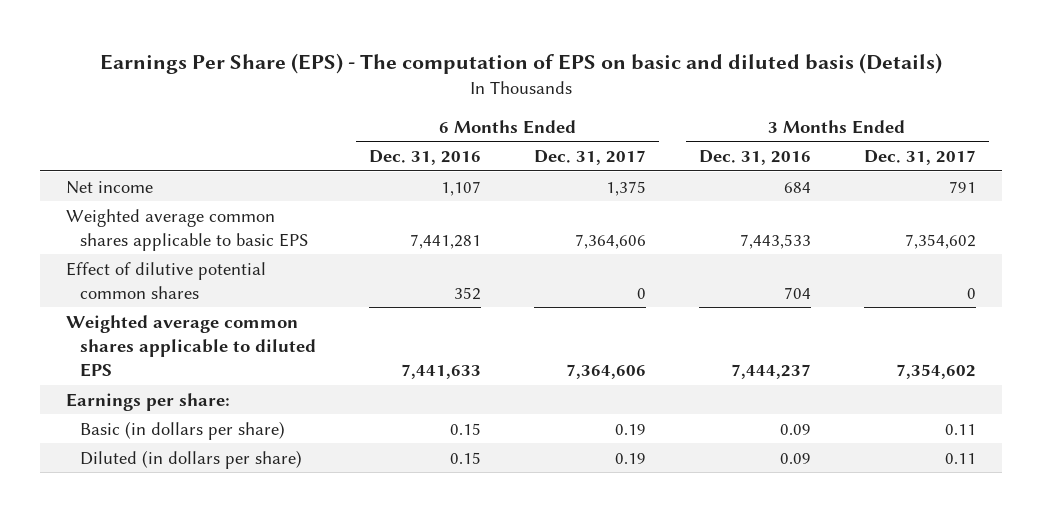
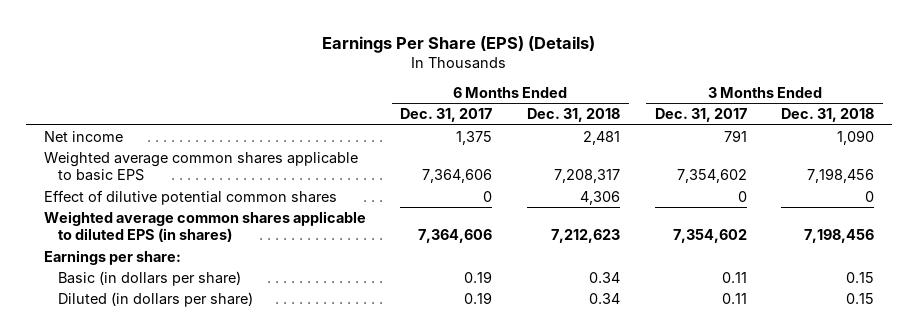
[99,52,942,74] Earnings Per Share (EPS) - The computation of EPS on basic and diluted basis (Details) -> [322,35,596,53] Earnings Per Share (EPS) (Details)
[369,150,482,166] Dec. 31, 2016 -> none
[698,150,811,166] Dec. 31, 2016 -> none
none -> [527,108,621,123] Dec. 31, 2018
none -> [781,108,875,123] Dec. 31, 2018
[66,314,317,378] Weighted average common shares applicable to diluted EPS -> [43,210,366,243] Weighted average common shares applicable to diluted EPS (in shares)

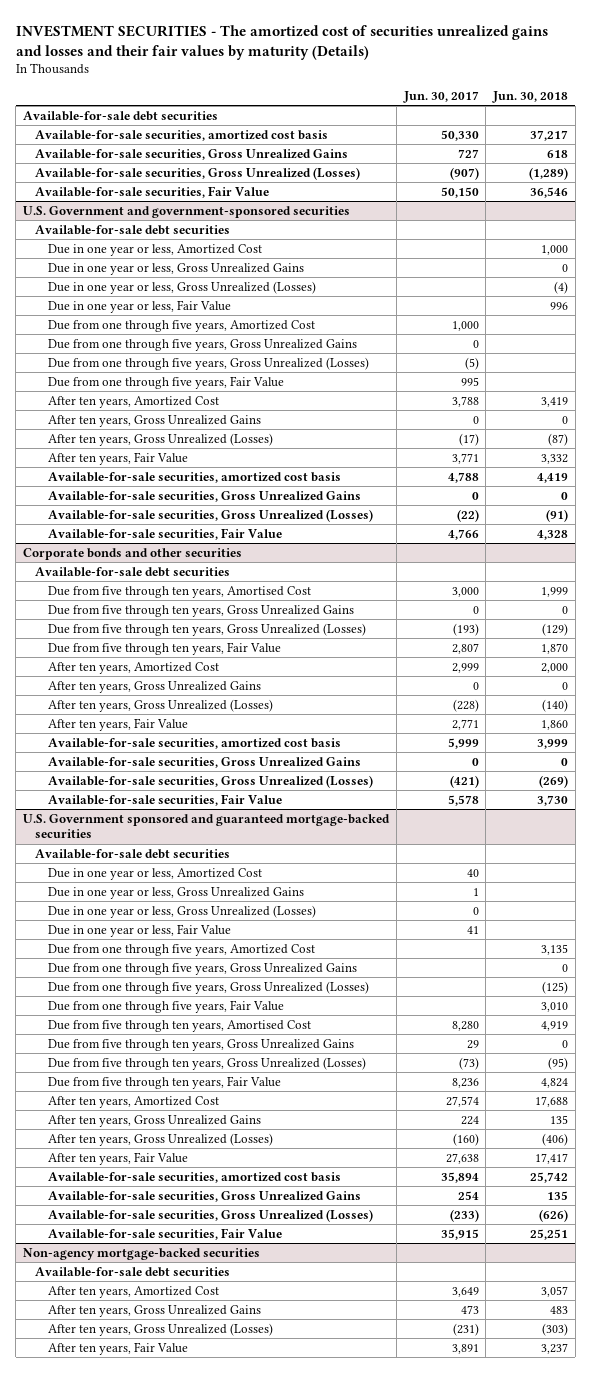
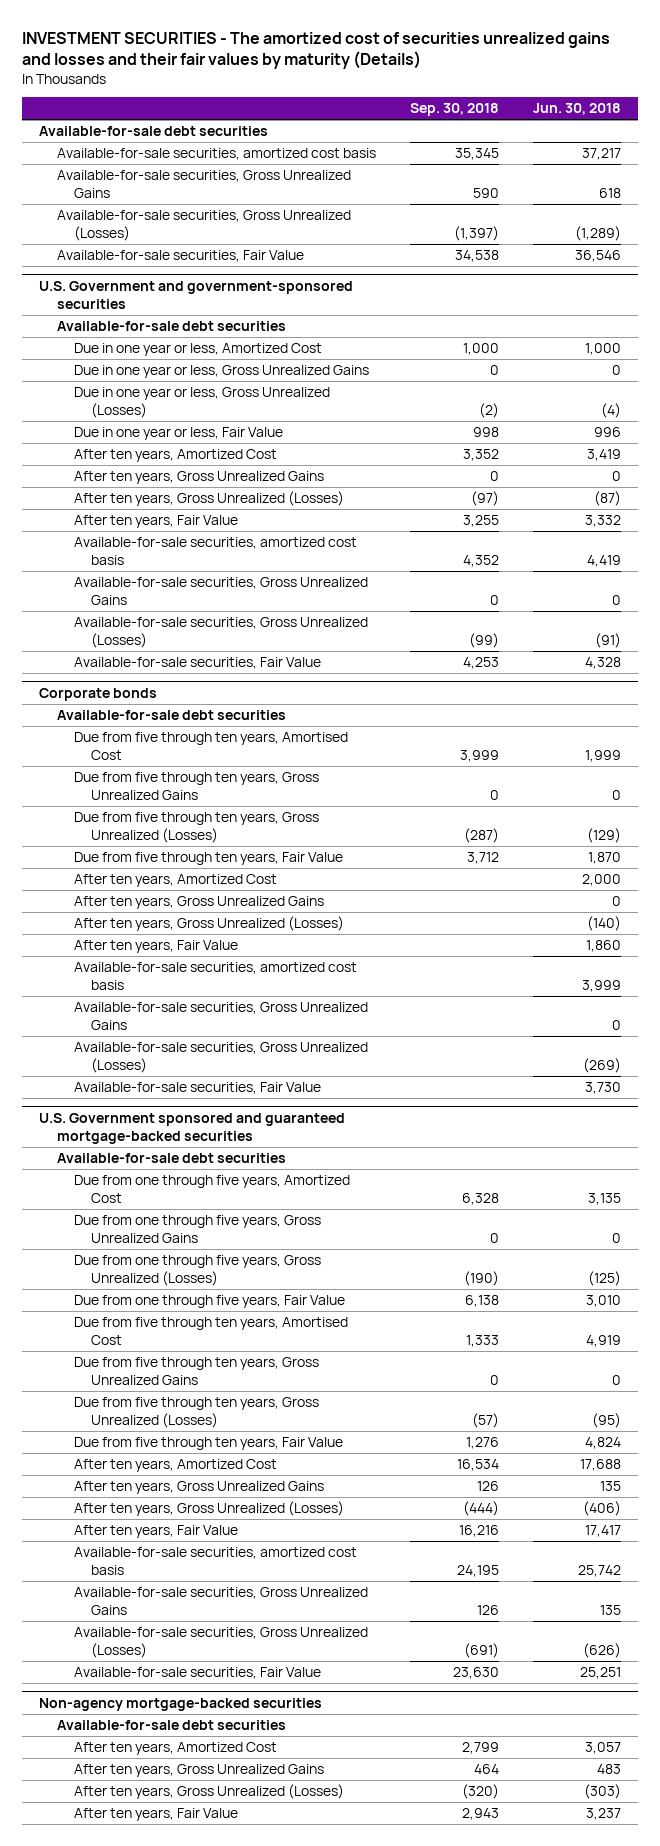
[402,90,479,103] Jun. 30, 2017 -> none
none -> [409,103,499,117] Sep. 30, 2018
[47,319,315,332] Due from one through five years, Amortized Cost -> none
[47,338,357,351] Due from one through five years, Gross Unrealized Gains -> none
[47,356,369,370] Due from one through five years, Gross Unrealized (Losses) -> none
[47,375,284,389] Due from one through five years, Fair Value -> none
[22,547,242,560] Corporate bonds and other securities -> [39,687,158,701] Corporate bonds
[47,867,262,880] Due in one year or less, Amortized Cost -> none
[47,886,304,899] Due in one year or less, Gross Unrealized Gains -> none
[47,904,316,918] Due in one year or less, Gross Unrealized (Losses) -> none
[47,923,231,937] Due in one year or less, Fair Value -> none

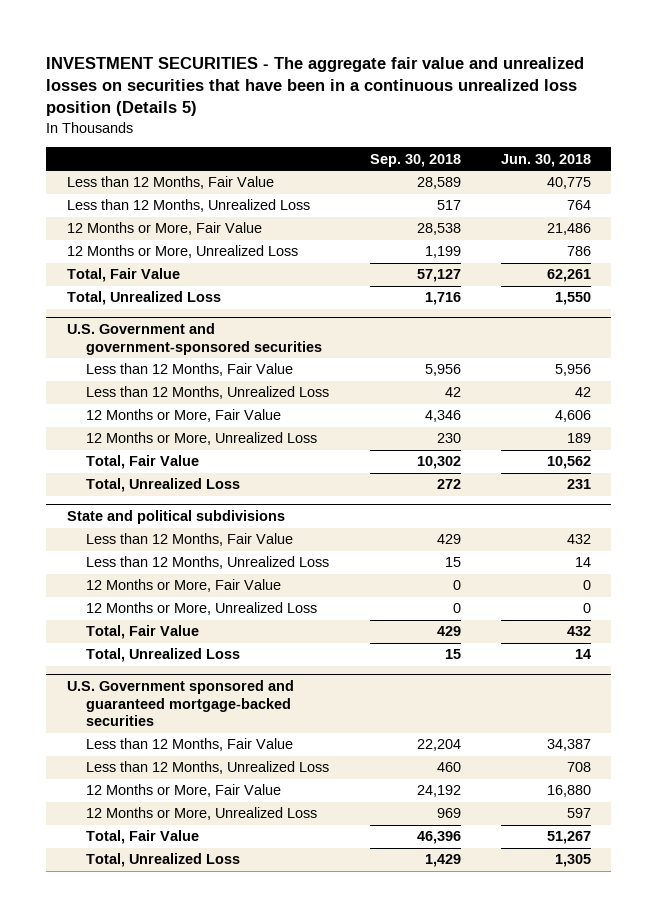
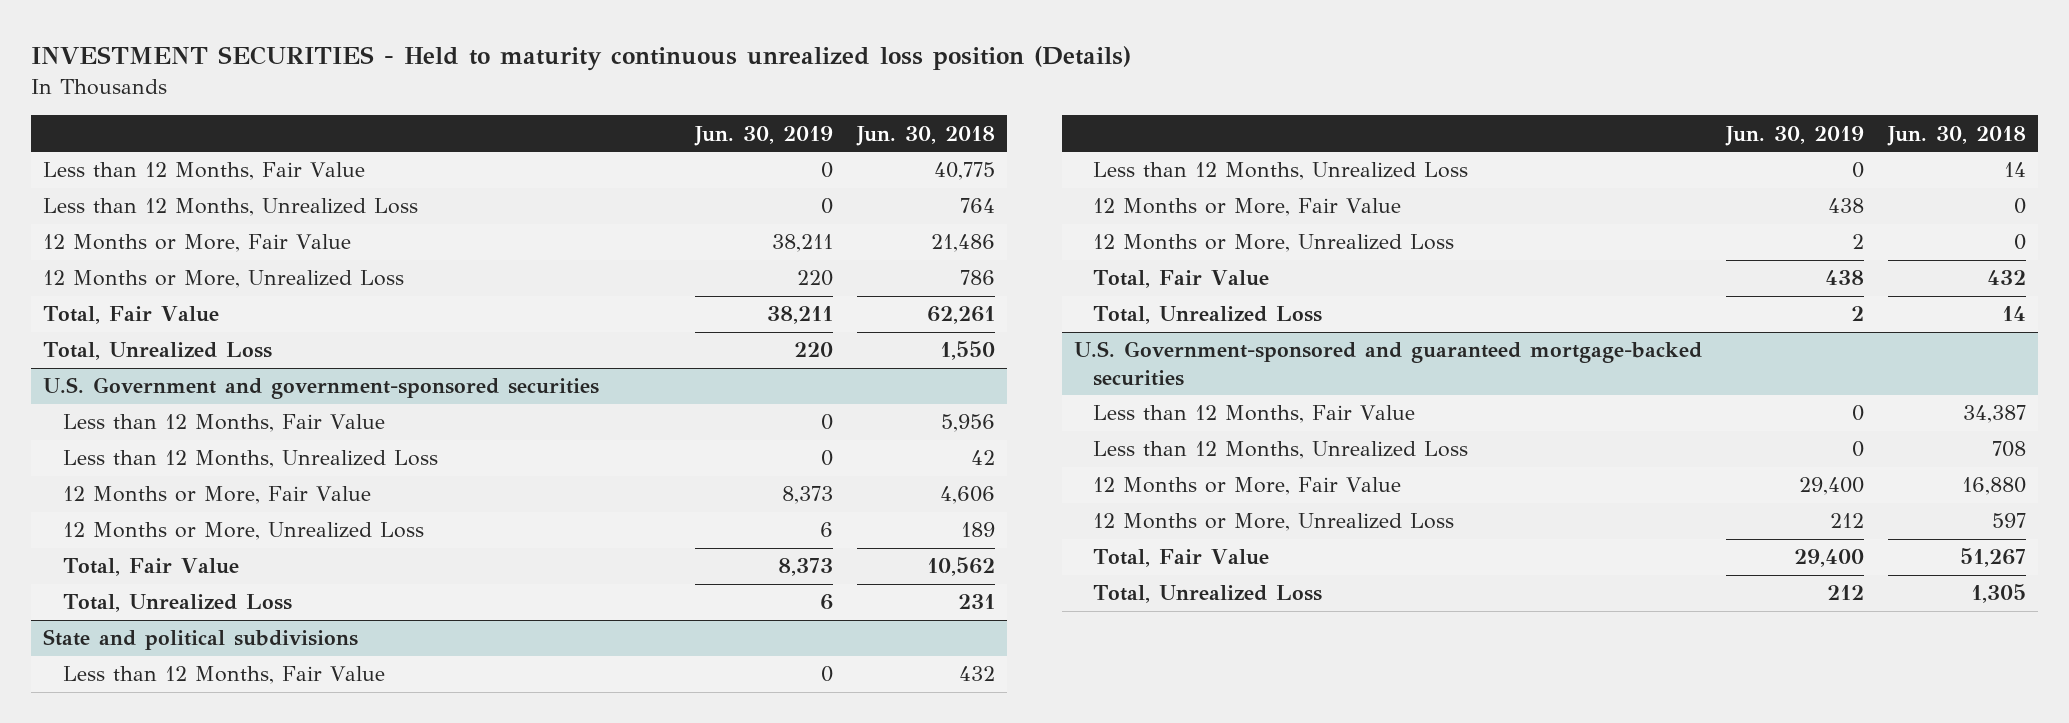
[46,56,585,117] INVESTMENT SECURITIES - The aggregate fair value and unrealized losses on securities that have been in a continuous unrealized loss position (Details 5) -> [30,46,1131,72] INVESTMENT SECURITIES - Held to maturity continuous unrealized loss position (Details)
[369,153,461,167] Sep. 30, 2018 -> none
none -> [694,125,834,146] Jun. 30, 2019
[66,680,294,727] U.S. Government sponsored and guaranteed mortgage-backed securities -> [1073,341,1702,386] U.S. Government-sponsored and guaranteed mortgage-backed securities

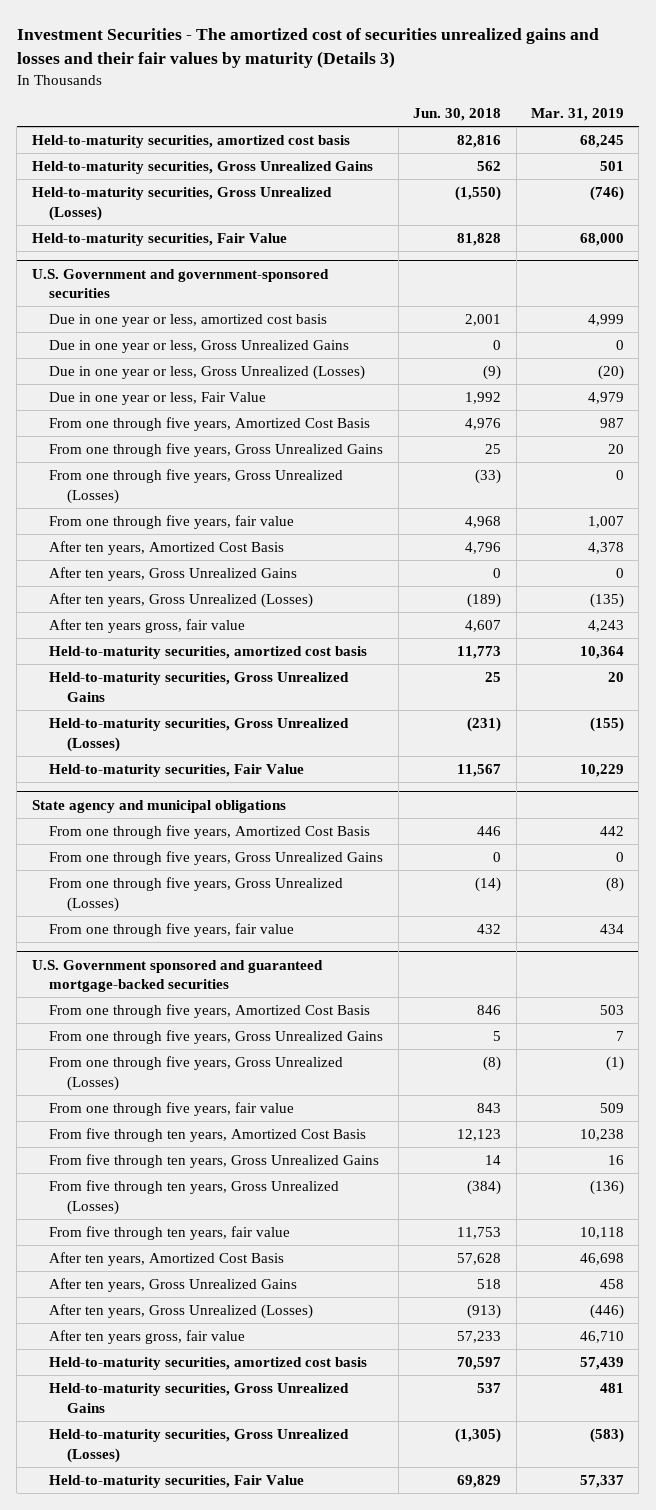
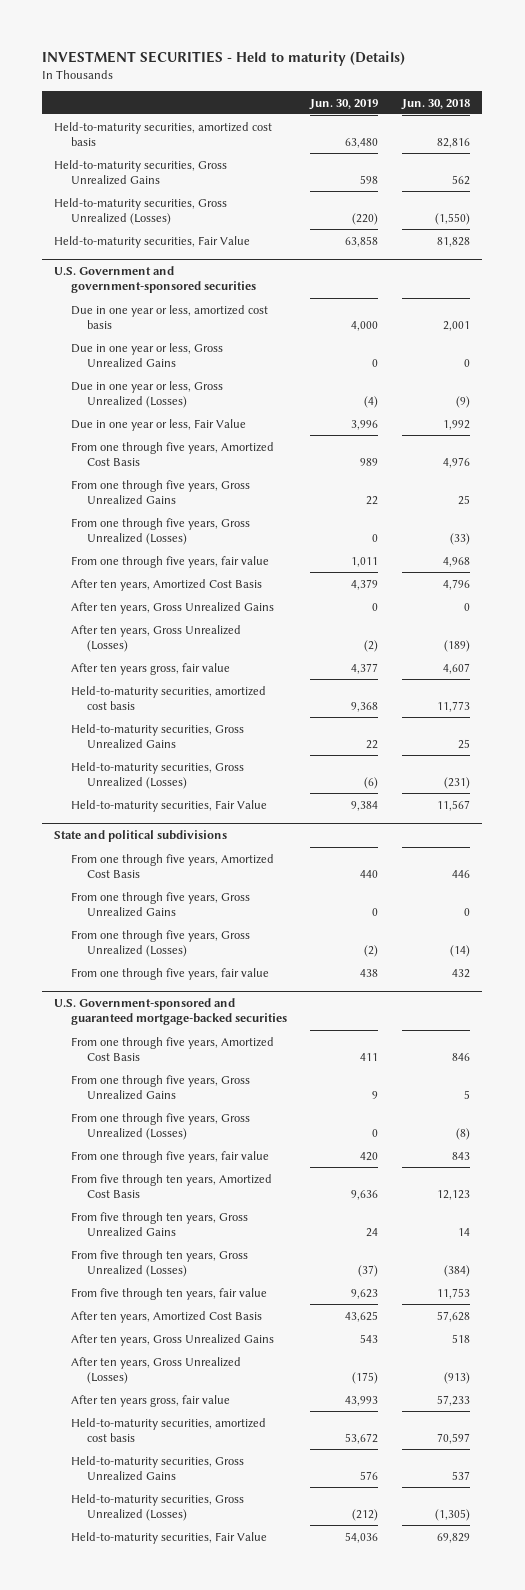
[16,28,599,69] Investment Securities - The amortized cost of securities unrealized gains and losses and their fair values by maturity (Details 3) -> [42,50,406,66] INVESTMENT SECURITIES - Held to maturity (Details)
[530,107,624,121] Mar. 31, 2019 -> none
none -> [309,98,379,110] Jun. 30, 2019
[31,799,286,813] State agency and municipal obligations -> [54,830,228,843] State and political subdivisions
[31,959,323,993] U.S. Government sponsored and guaranteed mortgage-backed securities -> [54,998,287,1026] U.S. Government-sponsored and guaranteed mortgage-backed securities

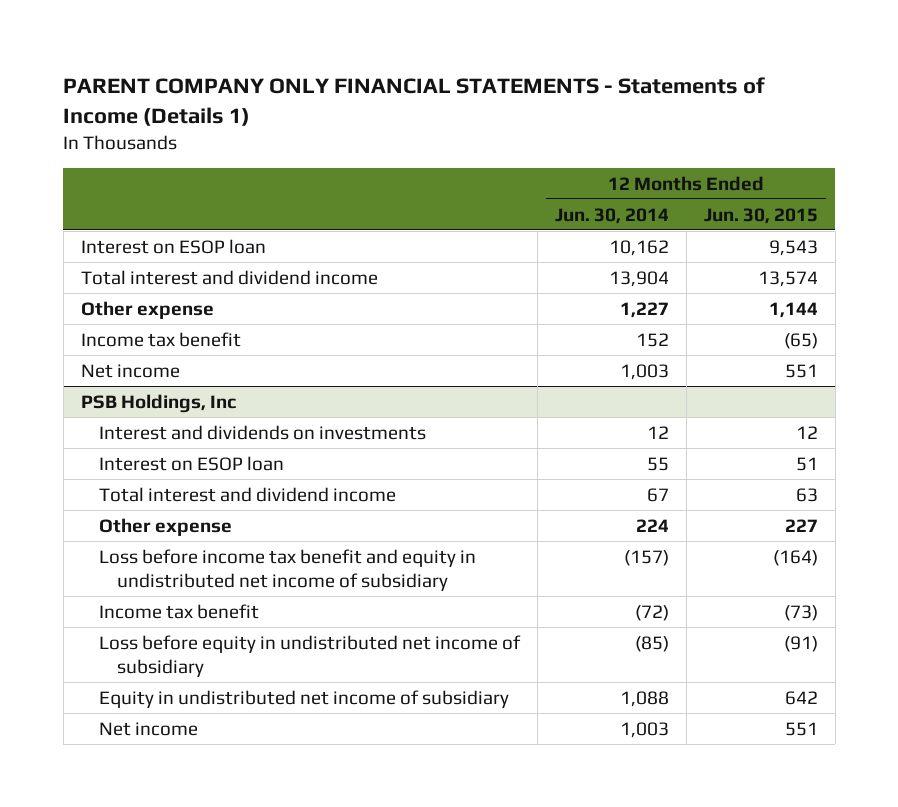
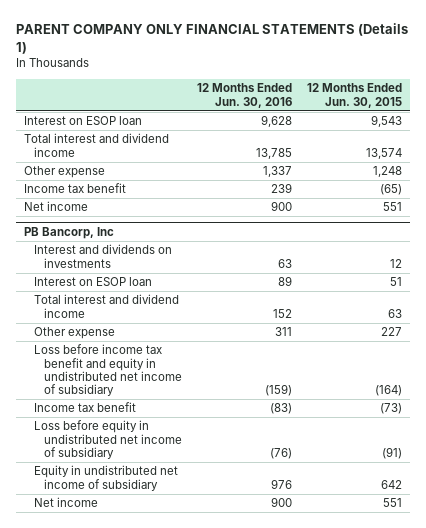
[63,76,766,126] PARENT COMPANY ONLY FINANCIAL STATEMENTS - Statements of Income (Details 1) -> [16,22,409,54] PARENT COMPANY ONLY FINANCIAL STATEMENTS (Details 1)
[554,207,669,224] Jun. 30, 2014 -> none
none -> [197,83,293,108] 12 Months Ended Jun. 30, 2016
[768,301,818,318] 1,144 -> [373,166,403,178] 1,248
[80,393,236,413] PSB Holdings, Inc -> [23,227,114,240] PB Bancorp, Inc

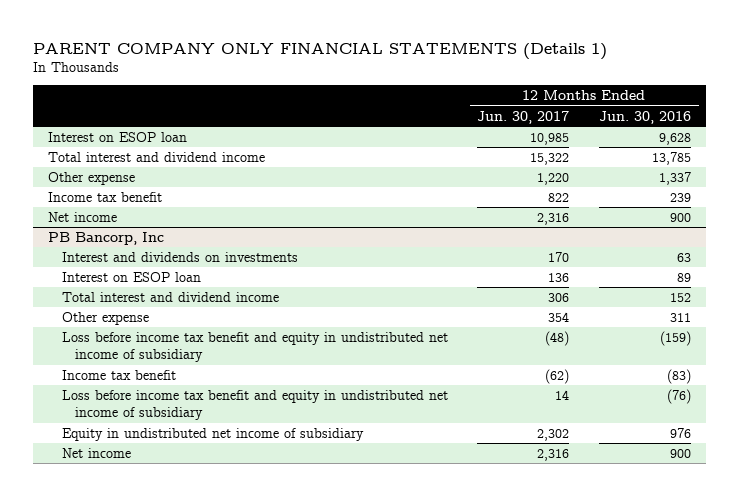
[307,83,403,108] 12 Months Ended Jun. 30, 2015 -> none
none -> [477,110,570,124] Jun. 30, 2017
[33,420,183,460] Loss before equity in undistributed net income of subsidiary -> [61,389,448,421] Loss before income tax benefit and equity in undistributed net income of subsidiary

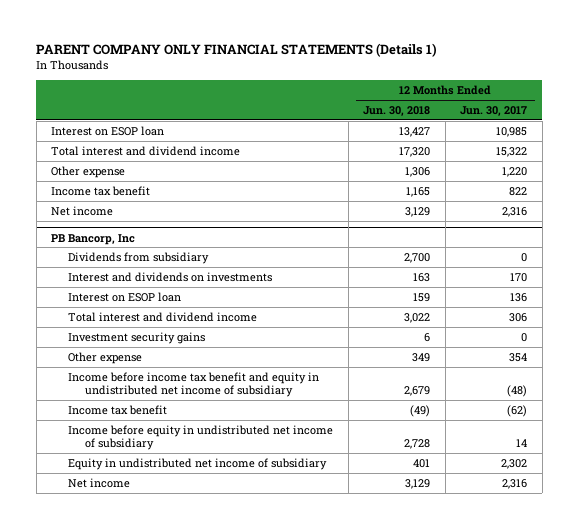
[599,110,692,124] Jun. 30, 2016 -> none
none -> [363,106,431,117] Jun. 30, 2018
none -> [68,252,210,265] Dividends from subsidiary
none -> [68,332,206,345] Investment security gains
[61,331,448,363] Loss before income tax benefit and equity in undistributed net income of subsidiary -> [68,372,320,398] Income before income tax benefit and equity in undistributed net income of subsidiary
[61,389,448,421] Loss before income tax benefit and equity in undistributed net income of subsidiary -> [68,425,334,451] Income before equity in undistributed net income of subsidiary

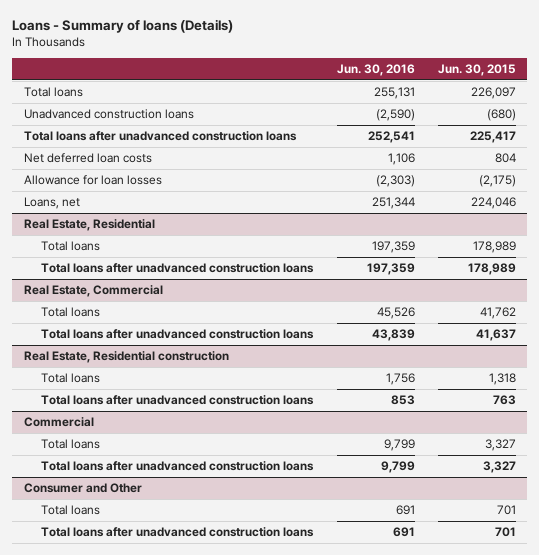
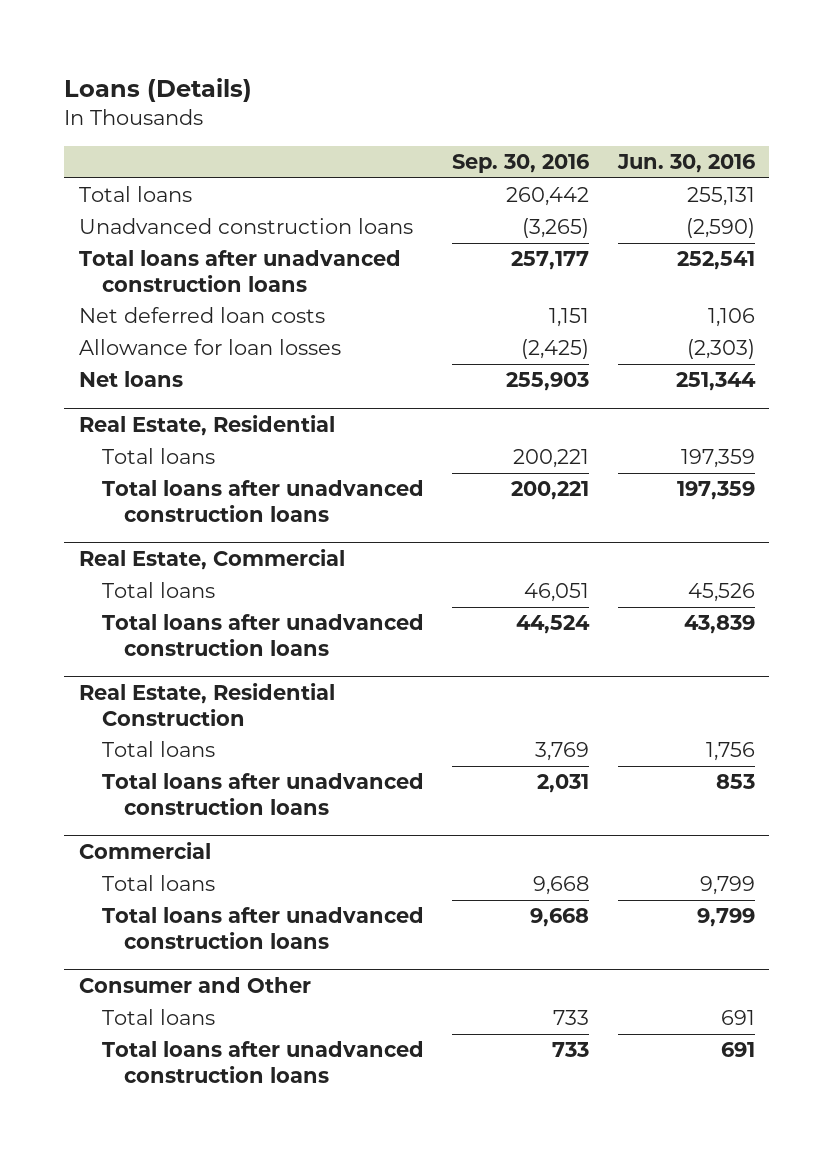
[11,19,233,34] Loans - Summary of loans (Details) -> [64,77,253,102] Loans (Details)
[437,64,516,77] Jun. 30, 2015 -> none
none -> [452,154,590,174] Sep. 30, 2016
[23,197,80,210] Loans, net -> [78,371,183,388] Net loans
[23,351,229,364] Real Estate, Residential construction -> [78,683,335,726] Real Estate, Residential Construction

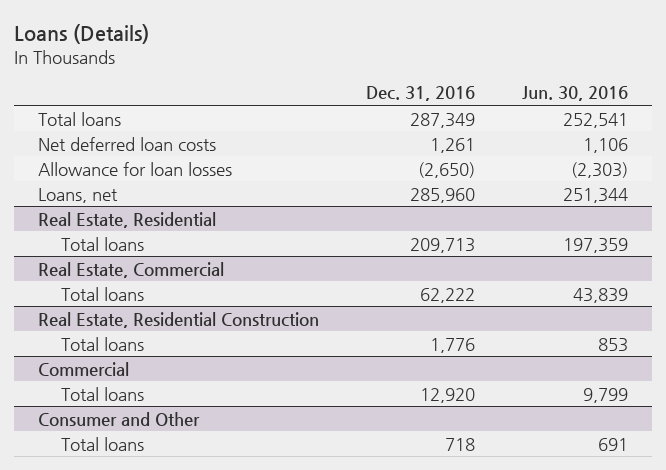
[452,154,590,174] Sep. 30, 2016 -> none
none -> [366,86,476,102] Dec. 31, 2016
[78,218,413,235] Unadvanced construction loans -> none
[78,250,401,292] Total loans after unadvanced construction loans -> none
[687,187,756,207] 255,131 -> [563,112,629,128] 252,541
[78,371,183,388] Net loans -> [37,187,118,203] Loans, net
[101,480,424,522] Total loans after unadvanced construction loans -> none
[101,614,424,656] Total loans after unadvanced construction loans -> none
[688,583,756,603] 45,526 -> [573,287,629,303] 43,839
[101,773,424,815] Total loans after unadvanced construction loans -> none
[706,742,756,762] 1,756 -> [598,337,629,352] 853
[101,907,424,949] Total loans after unadvanced construction loans -> none
[101,1041,424,1083] Total loans after unadvanced construction loans -> none

